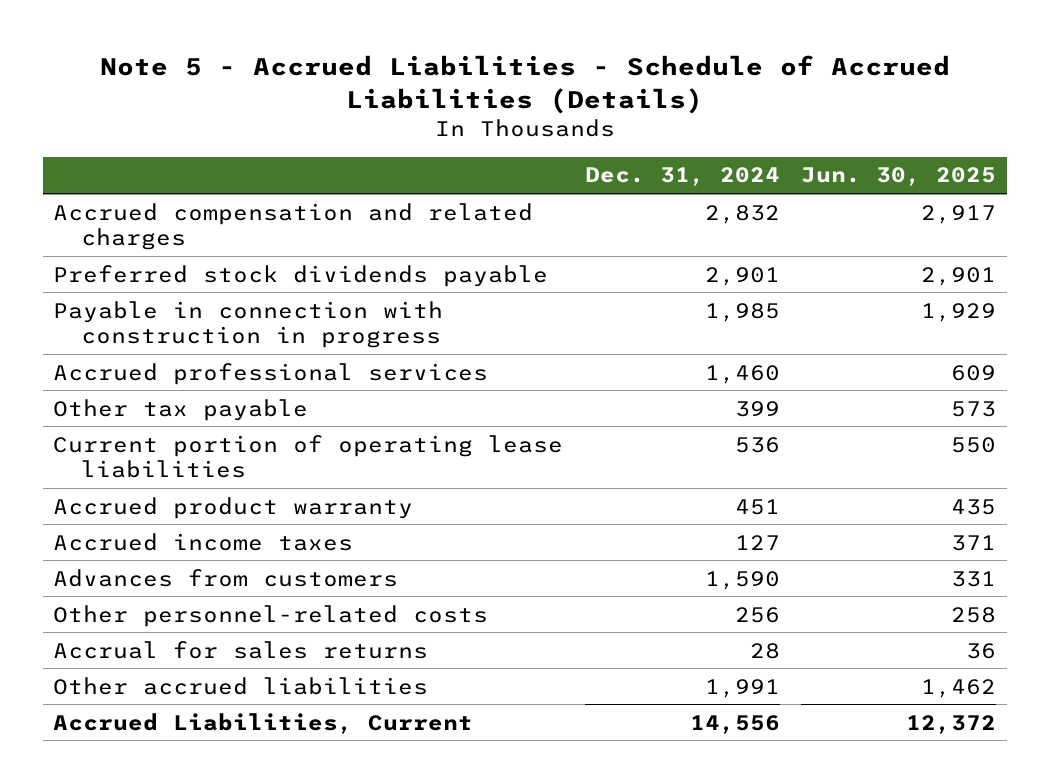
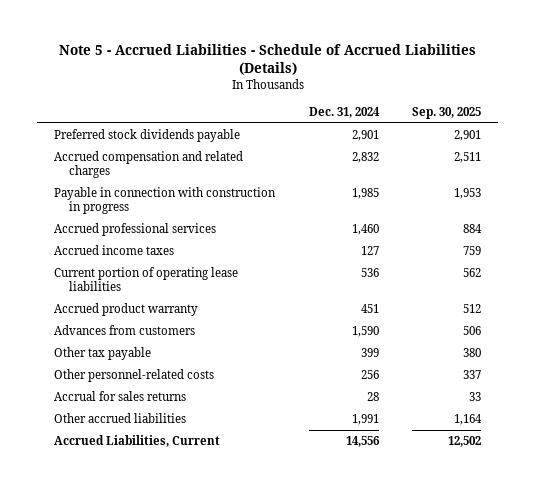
[801,167,997,187] Jun. 30, 2025 -> none
none -> [412,107,482,120] Sep. 30, 2025
[53,202,534,250] Accrued compensation and related charges -> [53,151,243,178] Accrued compensation and related charges
[53,532,354,551] Accrued income taxes -> [53,245,174,256] Accrued income taxes
[53,398,309,421] Other tax payable -> [53,347,151,361] Other tax payable

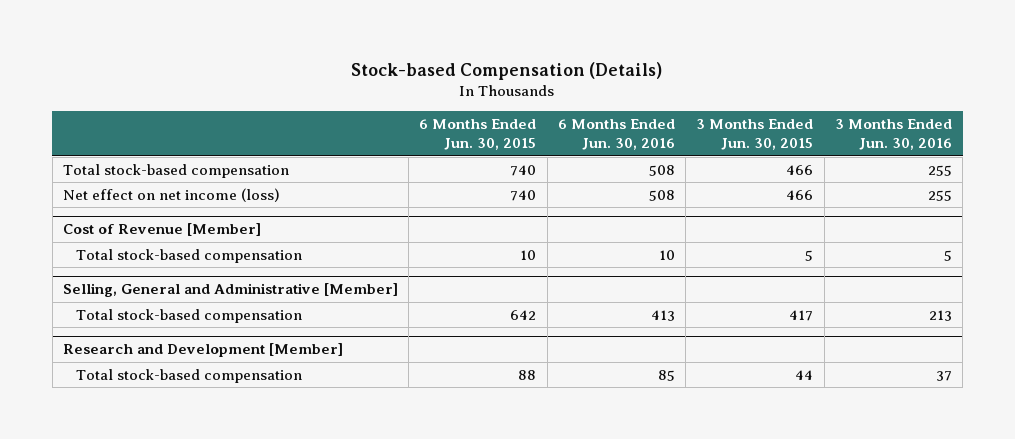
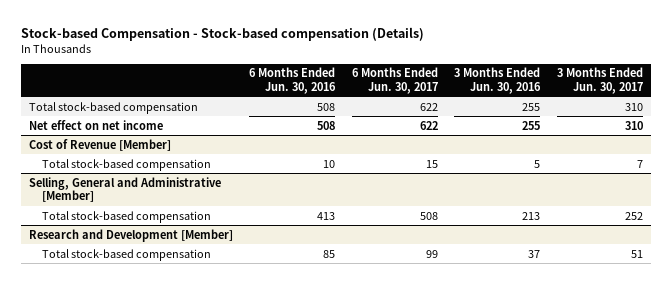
[351,61,663,80] Stock-based Compensation (Details) -> [20,26,424,41] Stock-based Compensation - Stock-based compensation (Details)
[419,119,537,151] 6 Months Ended Jun. 30, 2015 -> none
[696,119,814,151] 3 Months Ended Jun. 30, 2015 -> none
none -> [351,67,438,94] 6 Months Ended Jun. 30, 2017
none -> [557,67,644,94] 3 Months Ended Jun. 30, 2017
[62,187,280,202] Net effect on net income (loss) -> [28,119,163,130] Net effect on net income

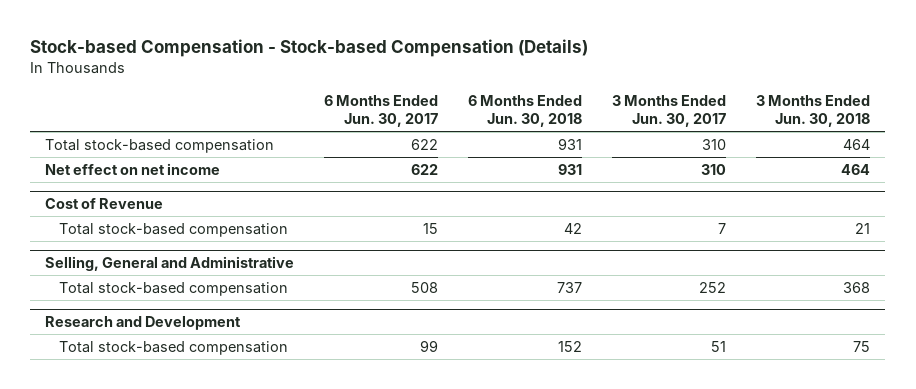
[20,26,424,41] Stock-based Compensation - Stock-based compensation (Details) -> [30,39,589,58] Stock-based Compensation - Stock-based Compensation (Details)
[249,67,337,94] 6 Months Ended Jun. 30, 2016 -> none
[454,67,542,94] 3 Months Ended Jun. 30, 2016 -> none
none -> [468,94,583,127] 6 Months Ended Jun. 30, 2018
none -> [756,94,871,127] 3 Months Ended Jun. 30, 2018
[28,138,171,151] Cost of Revenue [Member] -> [45,198,164,210] Cost of Revenue
[28,176,221,202] Selling, General and Administrative [Member] -> [45,256,295,272] Selling, General and Administrative
[28,228,233,242] Research and Development [Member] -> [45,316,242,331] Research and Development

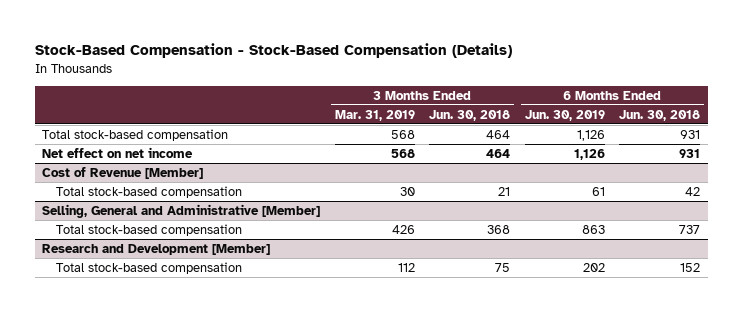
[30,39,589,58] Stock-based Compensation - Stock-based Compensation (Details) -> [34,42,512,58] Stock-Based Compensation - Stock-Based Compensation (Details)
[324,94,439,127] 6 Months Ended Jun. 30, 2017 -> none
[612,94,727,127] 3 Months Ended Jun. 30, 2017 -> none
none -> [334,109,415,121] Mar. 31, 2019
none -> [524,109,605,121] Jun. 30, 2019
[45,198,164,210] Cost of Revenue -> [42,167,204,180] Cost of Revenue [Member]
[45,256,295,272] Selling, General and Administrative -> [42,204,321,219] Selling, General and Administrative [Member]
[45,316,242,331] Research and Development -> [42,244,271,256] Research and Development [Member]

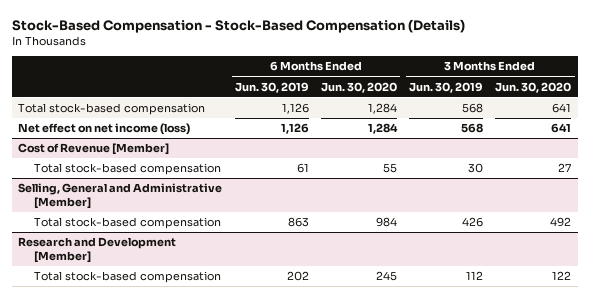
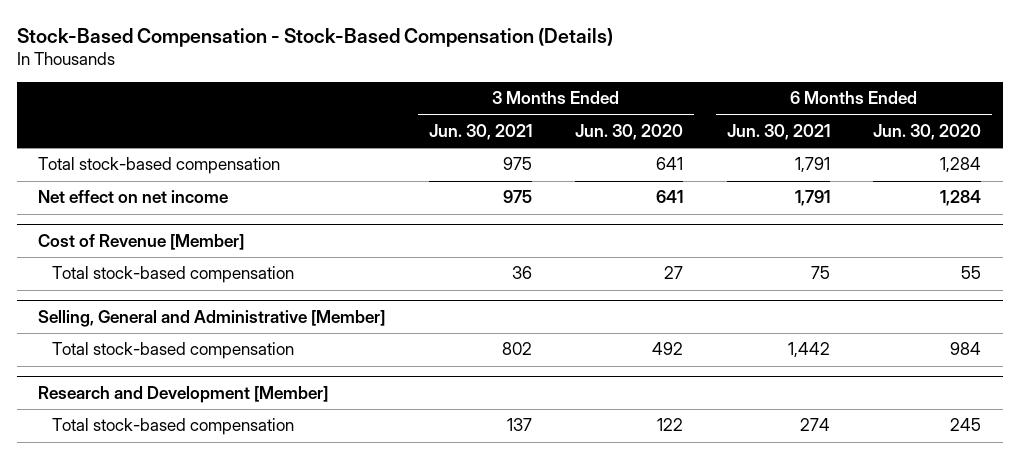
[234,81,309,93] Jun. 30, 2019 -> none
[409,81,484,93] Jun. 30, 2019 -> none
none -> [428,123,532,140] Jun. 30, 2021
none -> [726,123,830,140] Jun. 30, 2021
[18,123,191,136] Net effect on net income (loss) -> [38,190,229,204] Net effect on net income

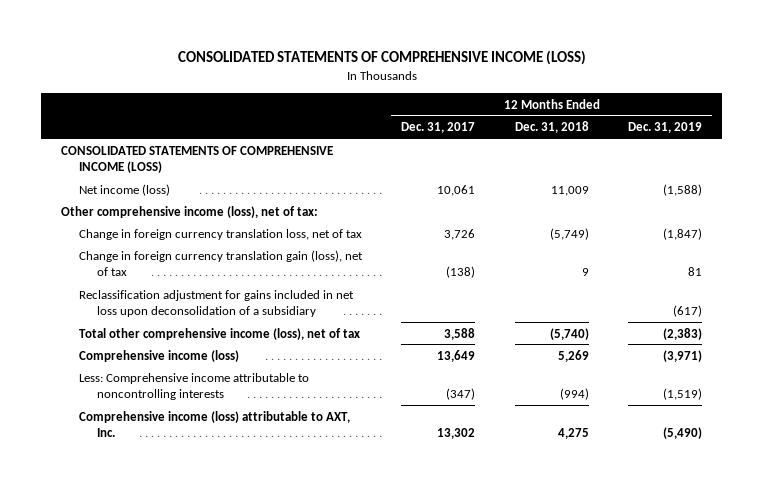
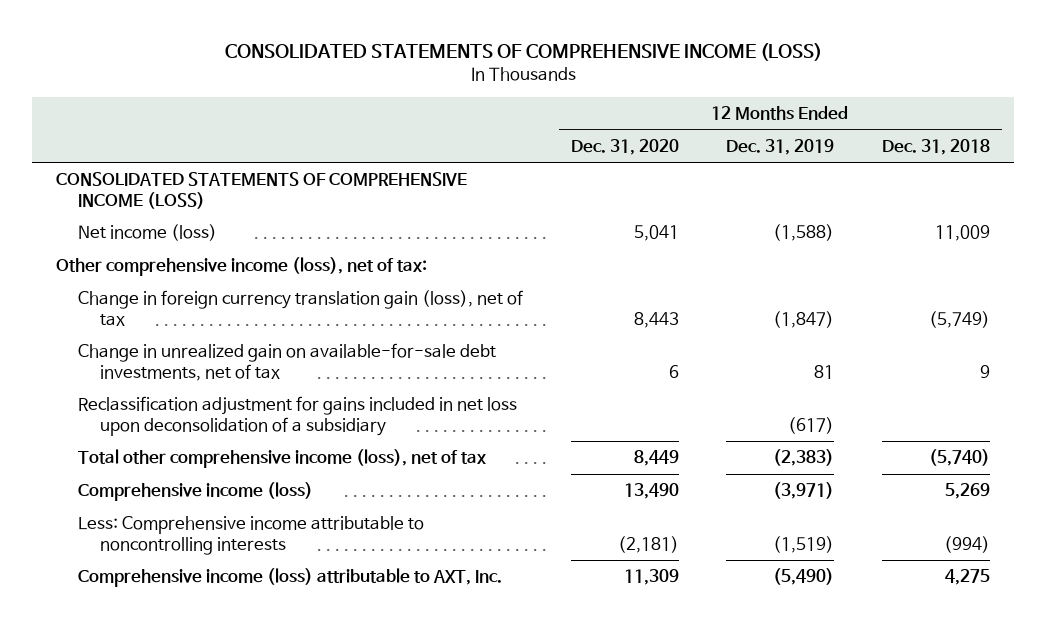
[401,122,476,134] Dec. 31, 2017 -> none
none -> [570,138,679,155] Dec. 31, 2020
[78,228,362,240] Change in foreign currency translation loss, net of tax -> [77,290,523,326] Change in foreign currency translation gain (loss), net of tax
[78,249,363,277] Change in foreign currency translation gain (loss), net of tax -> [77,343,496,381] Change in unrealized gain on available-for-sale debt investments, net of tax

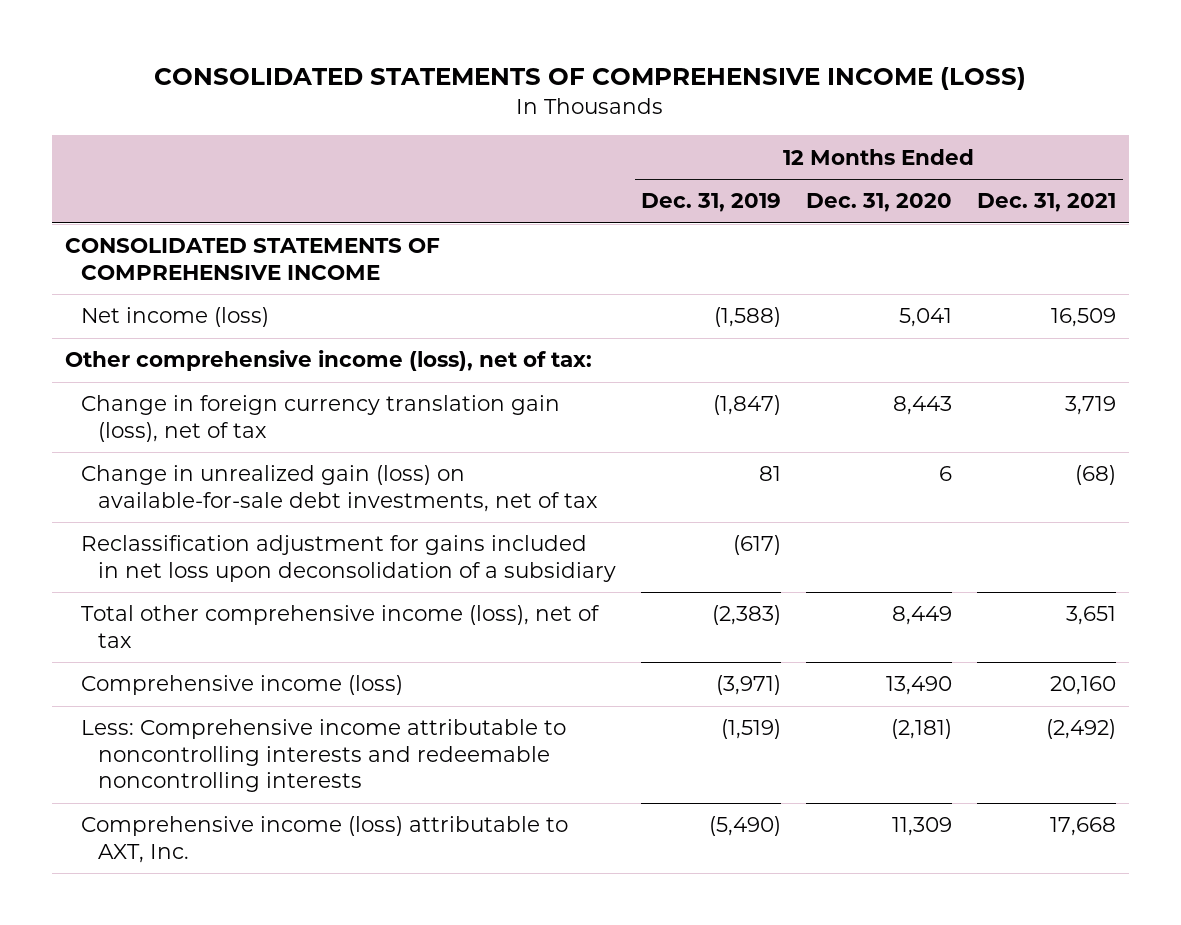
[881,138,990,155] Dec. 31, 2018 -> none
none -> [977,193,1117,213] Dec. 31, 2021
[55,172,467,209] CONSOLIDATED STATEMENTS OF COMPREHENSIVE INCOME (LOSS) -> [64,238,440,280] CONSOLIDATED STATEMENTS OF COMPREHENSIVE INCOME
[77,343,496,381] Change in unrealized gain on available-for-sale debt investments, net of tax -> [81,465,599,512] Change in unrealized gain (loss) on available-for-sale debt investments, net of tax
[77,516,424,555] Less: Comprehensive income attributable to noncontrolling interests -> [81,719,567,793] Less: Comprehensive income attributable to noncontrolling interests and redeemable noncontrolling interests

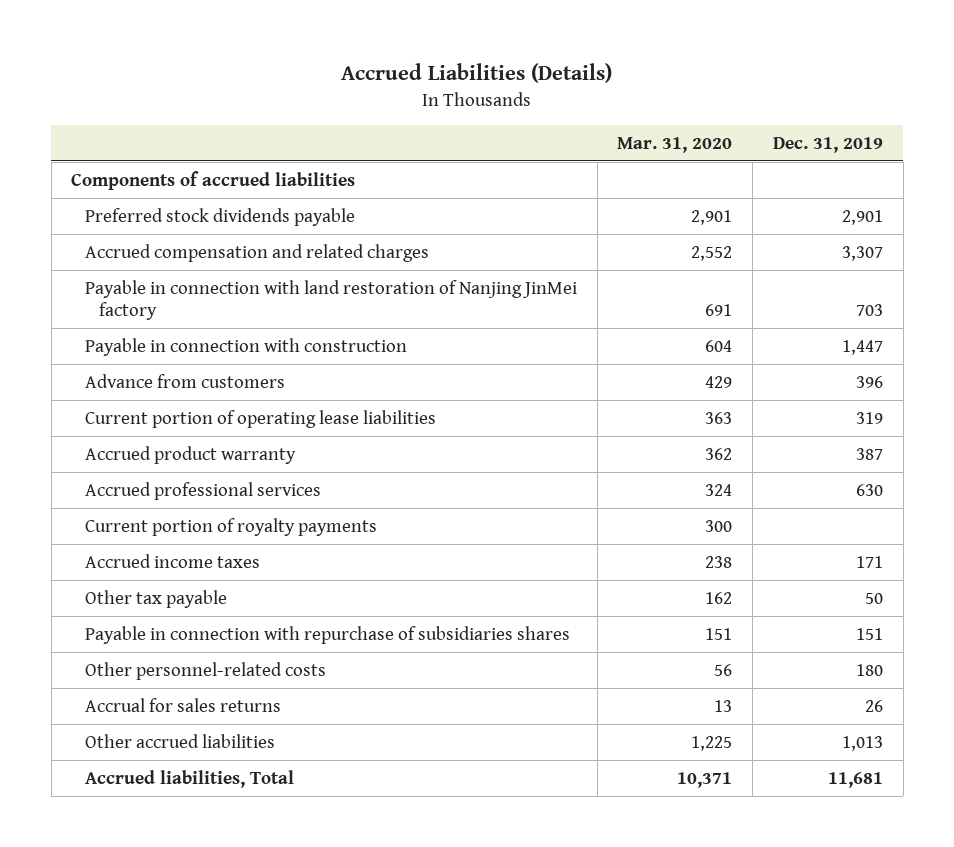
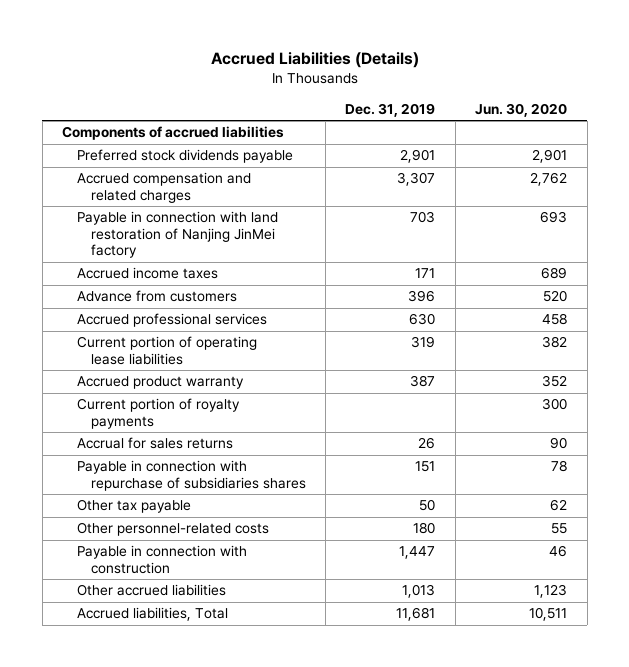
[617,136,733,153] Mar. 31, 2020 -> none
none -> [475,102,568,117] Jun. 30, 2020
[85,554,261,569] Accrued income taxes -> [76,267,218,280] Accrued income taxes
[85,482,322,501] Accrued professional services -> [76,313,267,328] Accrued professional services
[85,698,282,713] Accrual for sales returns -> [76,437,233,450] Accrual for sales returns
[85,590,228,609] Other tax payable -> [76,499,191,514] Other tax payable
[85,338,408,357] Payable in connection with construction -> [76,545,247,574] Payable in connection with construction

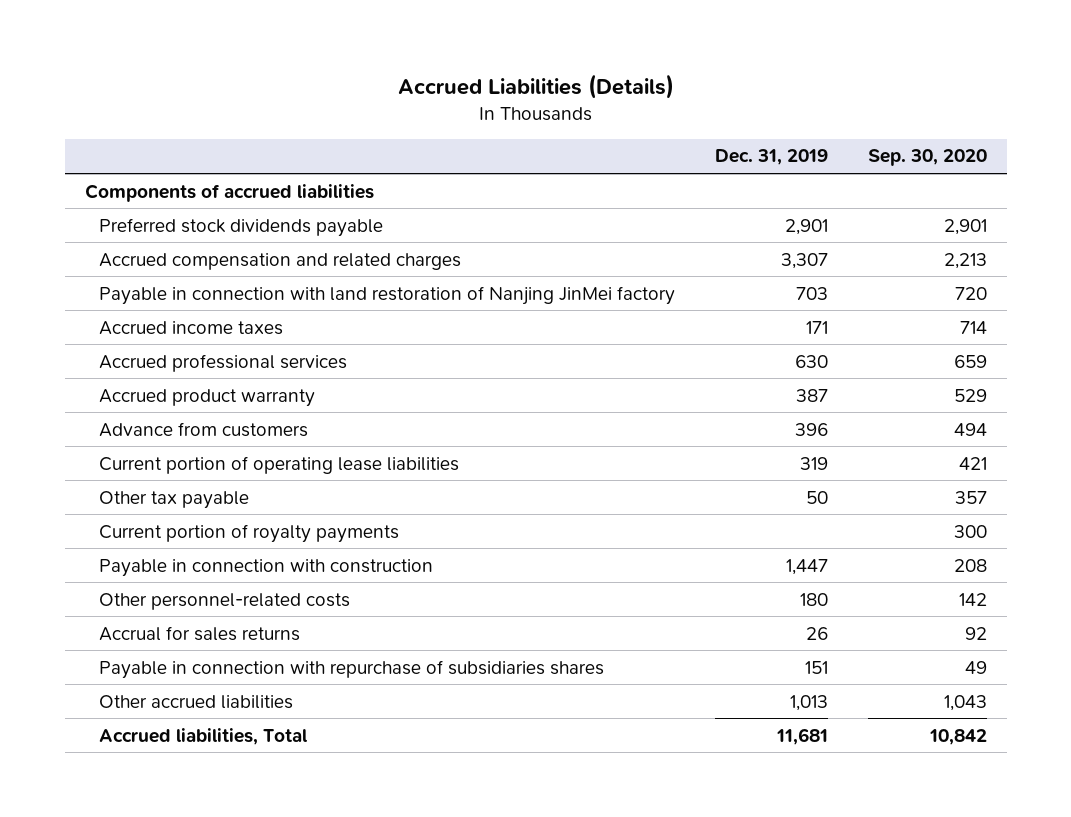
[475,102,568,117] Jun. 30, 2020 -> none
none -> [867,149,987,167] Sep. 30, 2020
[76,290,237,303] Advance from customers -> [98,421,308,437] Advance from customers
[76,336,257,365] Current portion of operating lease liabilities -> [98,455,459,474] Current portion of operating lease liabilities
[76,499,191,514] Other tax payable -> [98,490,249,509] Other tax payable
[76,545,247,574] Payable in connection with construction -> [98,558,433,577] Payable in connection with construction
[76,522,269,537] Other personnel-related costs -> [98,592,350,610] Other personnel-related costs

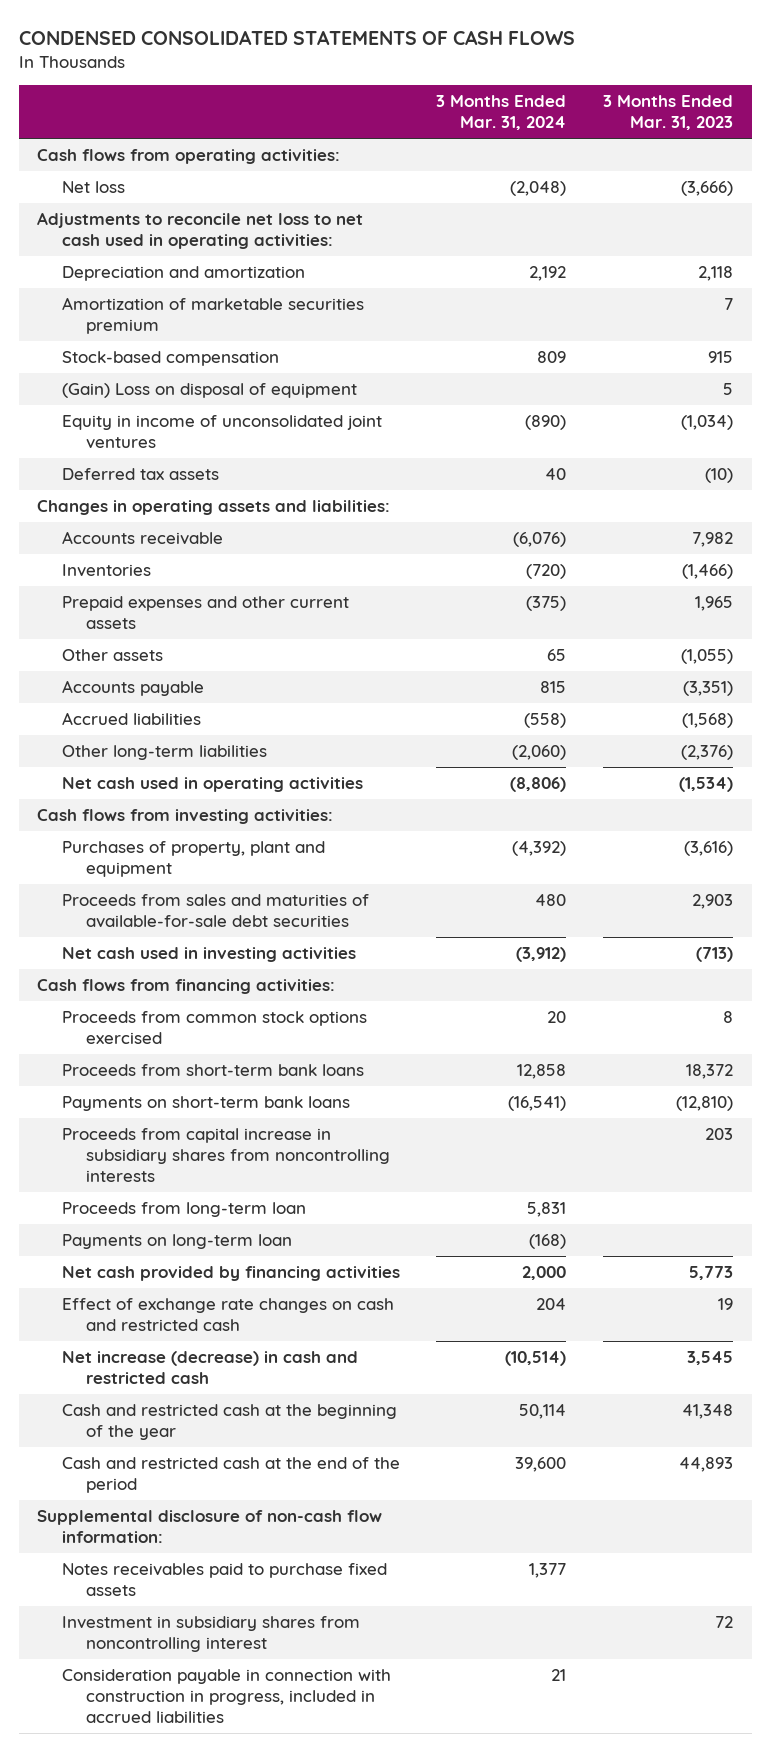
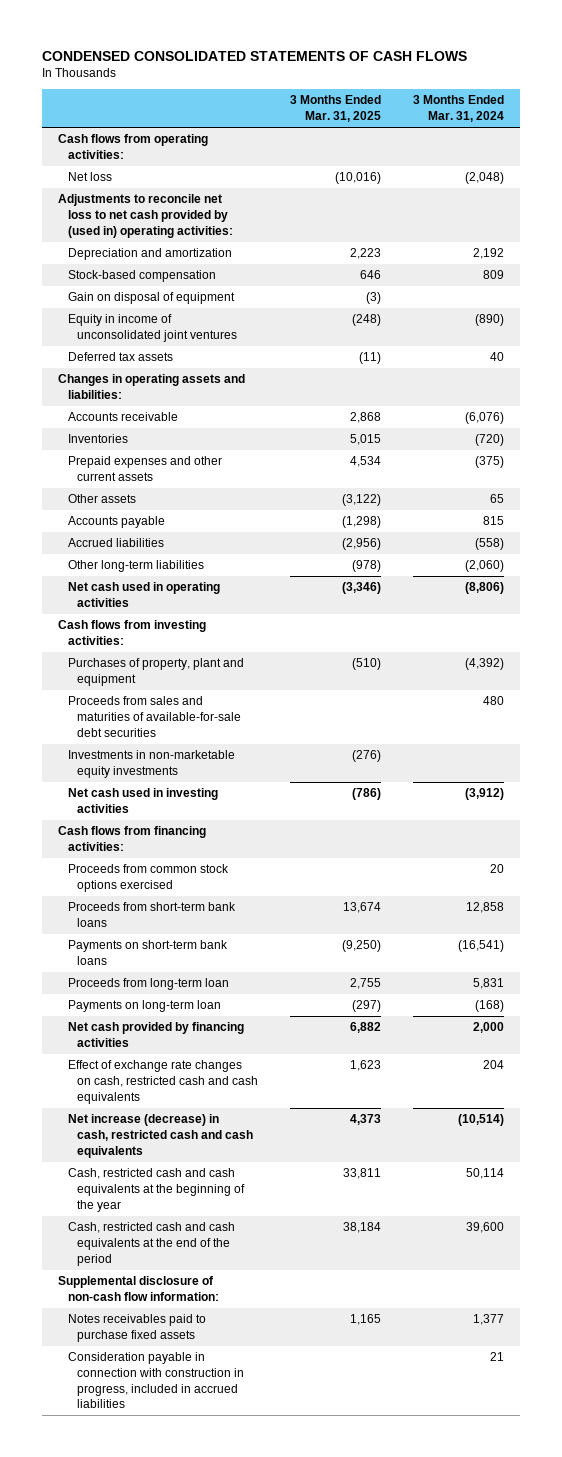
[603,95,734,131] 3 Months Ended Mar. 31, 2023 -> none
none -> [290,95,382,123] 3 Months Ended Mar. 31, 2025
[37,212,364,249] Adjustments to reconcile net loss to net cash used in operating activities: -> [57,194,233,238] Adjustments to reconcile net loss to net cash provided by (used in) operating activities:
[61,297,364,334] Amortization of marketable securities premium -> none
[61,383,357,399] (Gain) Loss on disposal of equipment -> [67,292,235,305] Gain on disposal of equipment
none -> [67,750,235,779] Investments in non-marketable equity investments
[61,1128,390,1182] Proceeds from capital increase in subsidiary shares from noncontrolling interests -> none
[61,1298,394,1331] Effect of exchange rate changes on cash and restricted cash -> [67,1060,259,1104] Effect of exchange rate changes on cash, restricted cash and cash equivalents
[61,1351,358,1384] Net increase (decrease) in cash and restricted cash -> [67,1114,254,1158] Net increase (decrease) in cash, restricted cash and cash equivalents
[61,1404,397,1440] Cash and restricted cash at the beginning of the year -> [67,1168,246,1212] Cash, restricted cash and cash equivalents at the beginning of the year
[61,1457,400,1493] Cash and restricted cash at the end of the period -> [67,1222,235,1266] Cash, restricted cash and cash equivalents at the end of the period
[61,1616,360,1652] Investment in subsidiary shares from noncontrolling interest -> none

